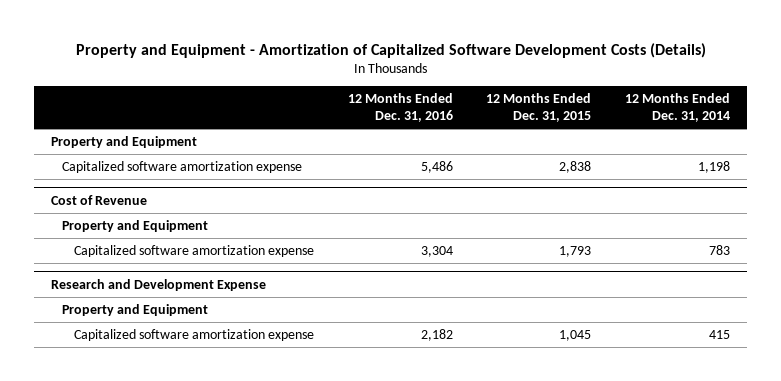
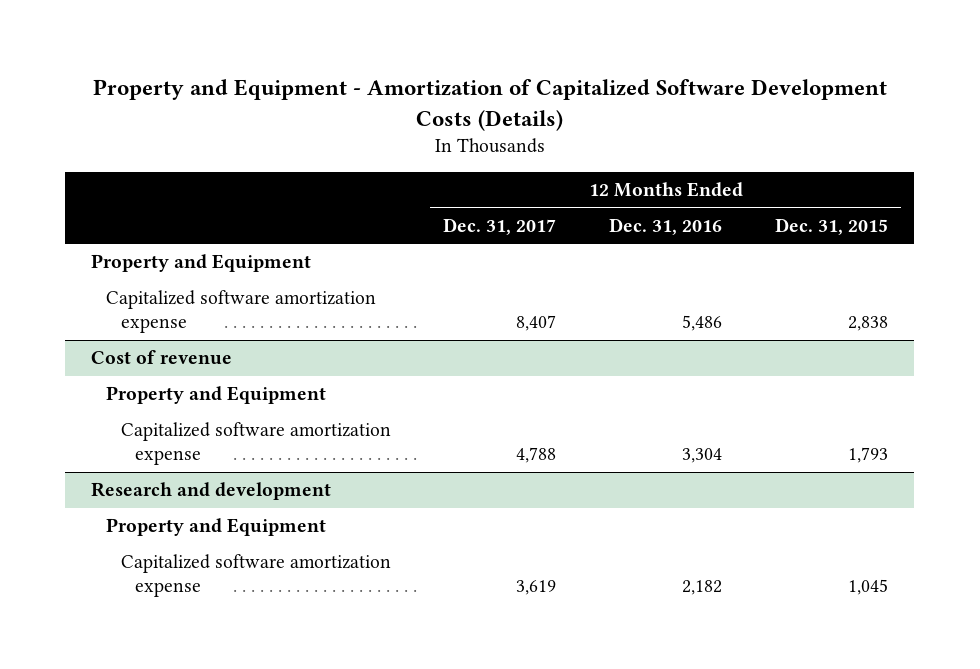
[625,92,731,122] 12 Months Ended Dec. 31, 2014 -> none
none -> [443,217,557,235] Dec. 31, 2017
[50,194,147,205] Cost of Revenue -> [91,350,233,366] Cost of revenue
[50,278,266,291] Research and Development Expense -> [91,482,332,501] Research and development

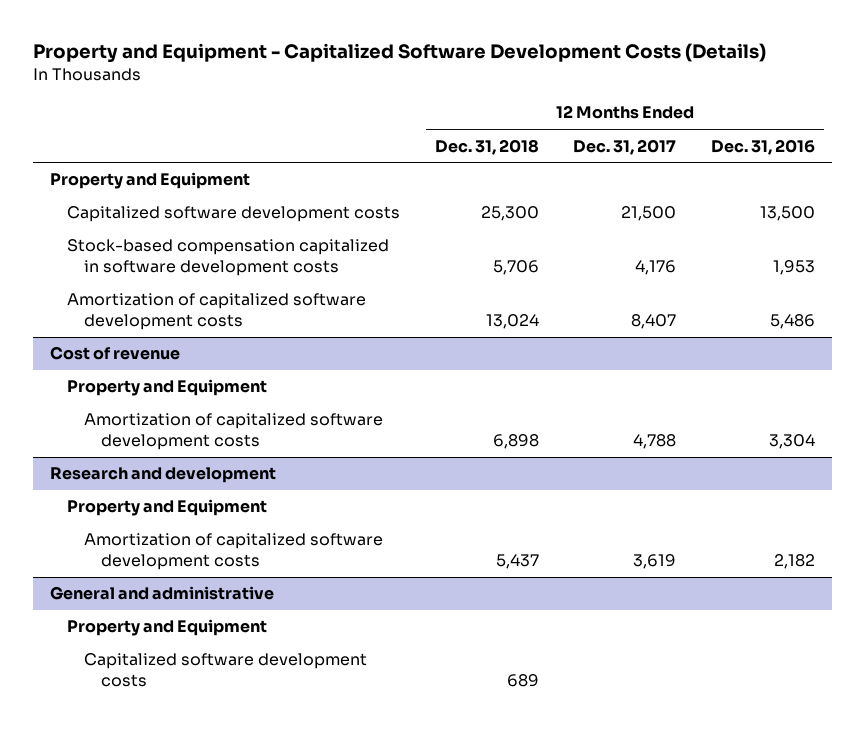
[92,79,887,131] Property and Equipment - Amortization of Capitalized Software Development Costs (Details) -> [33,43,767,64] Property and Equipment - Capitalized Software Development Costs (Details)
[775,217,889,235] Dec. 31, 2015 -> none
none -> [434,138,539,155] Dec. 31, 2018
none -> [67,206,401,223] Capitalized software development costs
none -> [67,239,390,277] Stock-based compensation capitalized in software development costs
[106,290,377,334] Capitalized software amortization expense -> [67,293,367,331] Amortization of capitalized software development costs
[120,422,391,466] Capitalized software amortization expense -> [83,413,383,451] Amortization of capitalized software development costs
[120,554,391,598] Capitalized software amortization expense -> [83,533,383,571] Amortization of capitalized software development costs
none -> [50,586,275,601] General and administrative
none -> [67,619,268,637] Property and Equipment
none -> [83,653,367,688] Capitalized software development costs

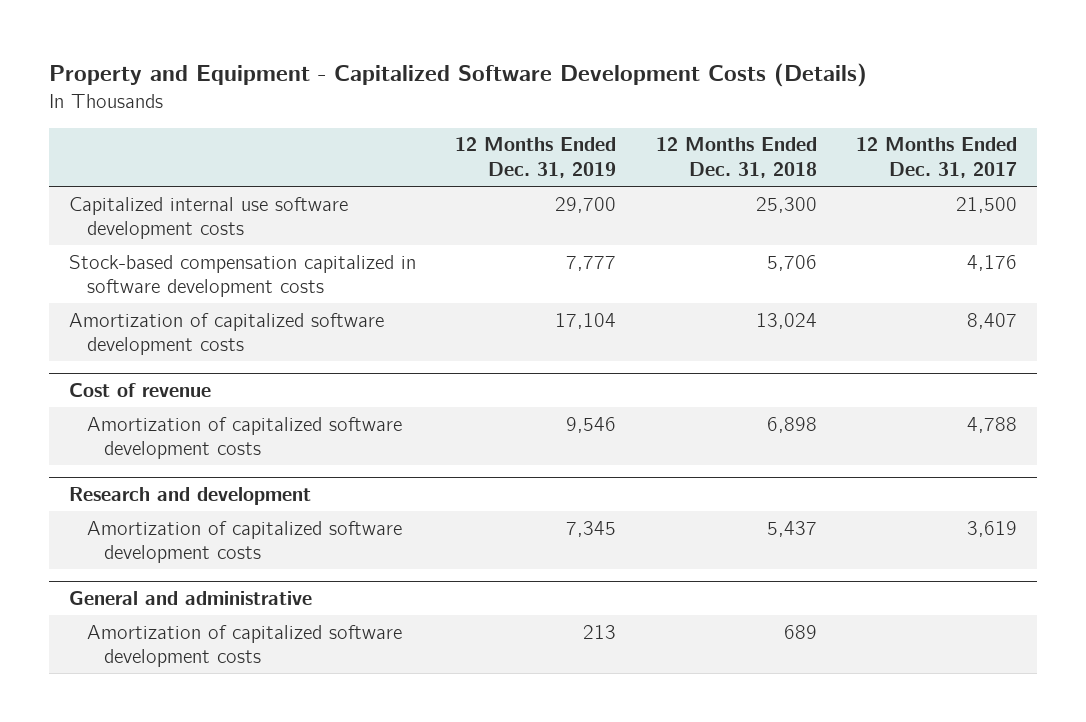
[711,138,816,155] Dec. 31, 2016 -> none
none -> [455,137,617,179] 12 Months Ended Dec. 31, 2019
[50,172,251,190] Property and Equipment -> none
[67,206,401,223] Capitalized software development costs -> [69,196,349,240] Capitalized internal use software development costs
[67,379,268,397] Property and Equipment -> none
[67,499,268,517] Property and Equipment -> none
[67,619,268,637] Property and Equipment -> none
[83,653,367,688] Capitalized software development costs -> [86,624,402,668] Amortization of capitalized software development costs

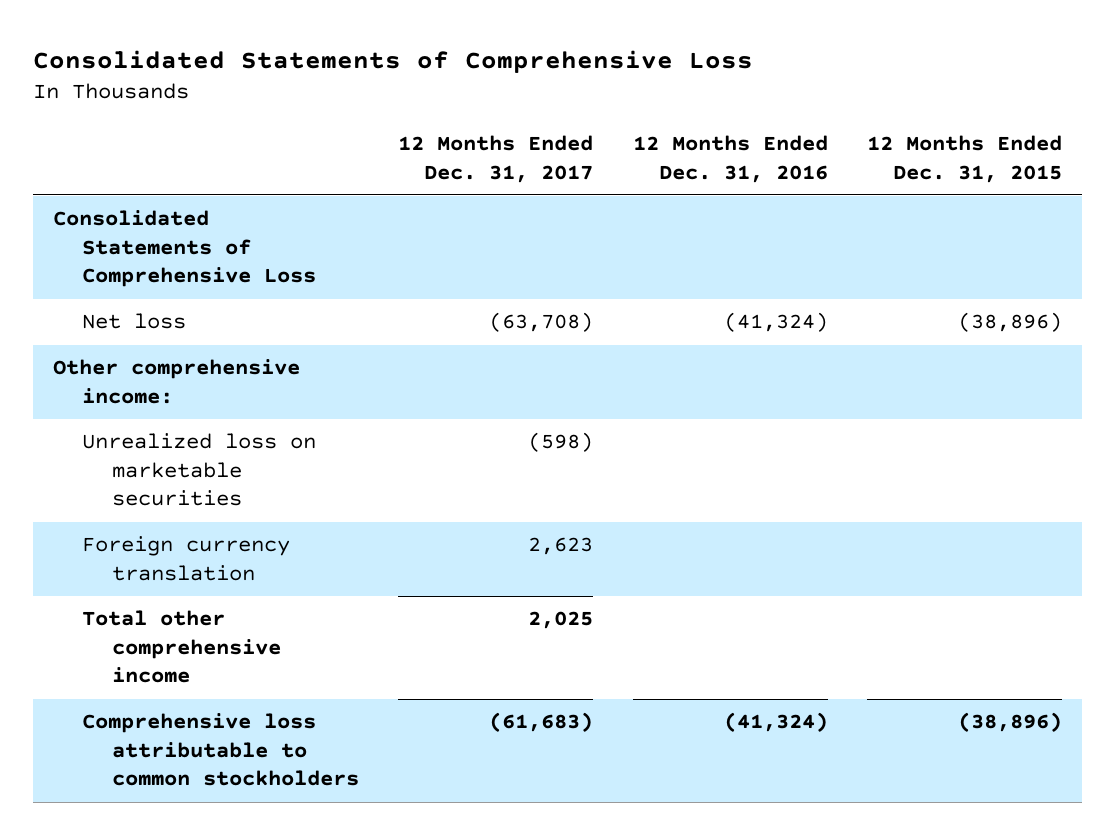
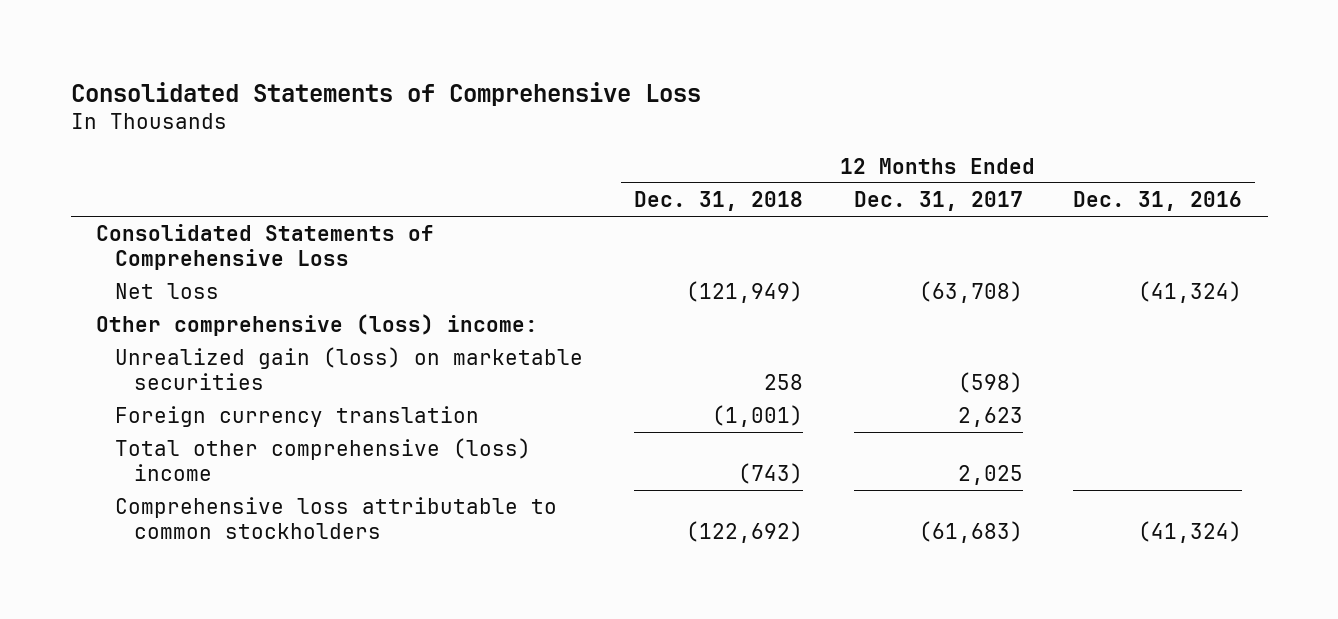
[867,134,1063,183] 12 Months Ended Dec. 31, 2015 -> none
none -> [633,190,803,211] Dec. 31, 2018
[52,359,300,404] Other comprehensive income: -> [95,314,538,337] Other comprehensive (loss) income:
[82,433,317,507] Unrealized loss on marketable securities -> [115,347,584,391] Unrealized gain (loss) on marketable securities
[82,610,282,684] Total other comprehensive income -> [115,438,532,482] Total other comprehensive (loss) income

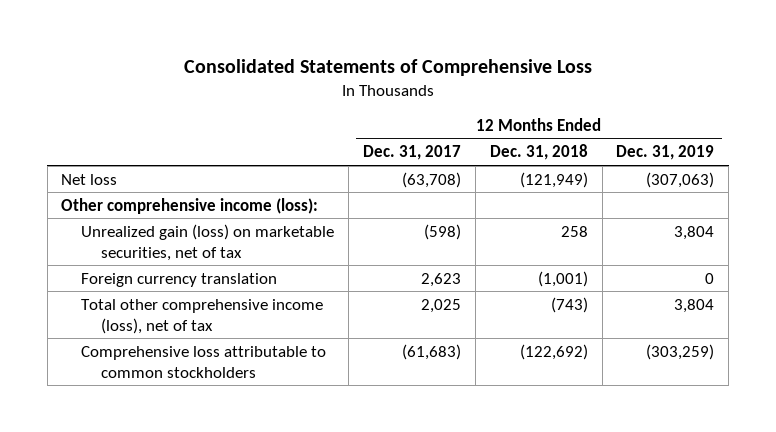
[1073,190,1243,211] Dec. 31, 2016 -> none
none -> [616,145,715,161] Dec. 31, 2019
[95,224,434,271] Consolidated Statements of Comprehensive Loss -> none
[95,314,538,337] Other comprehensive (loss) income: -> [61,197,319,214] Other comprehensive income (loss):
[115,347,584,391] Unrealized gain (loss) on marketable securities -> [81,223,335,261] Unrealized gain (loss) on marketable securities, net of tax
[115,438,532,482] Total other comprehensive (loss) income -> [81,298,324,334] Total other comprehensive income (loss), net of tax

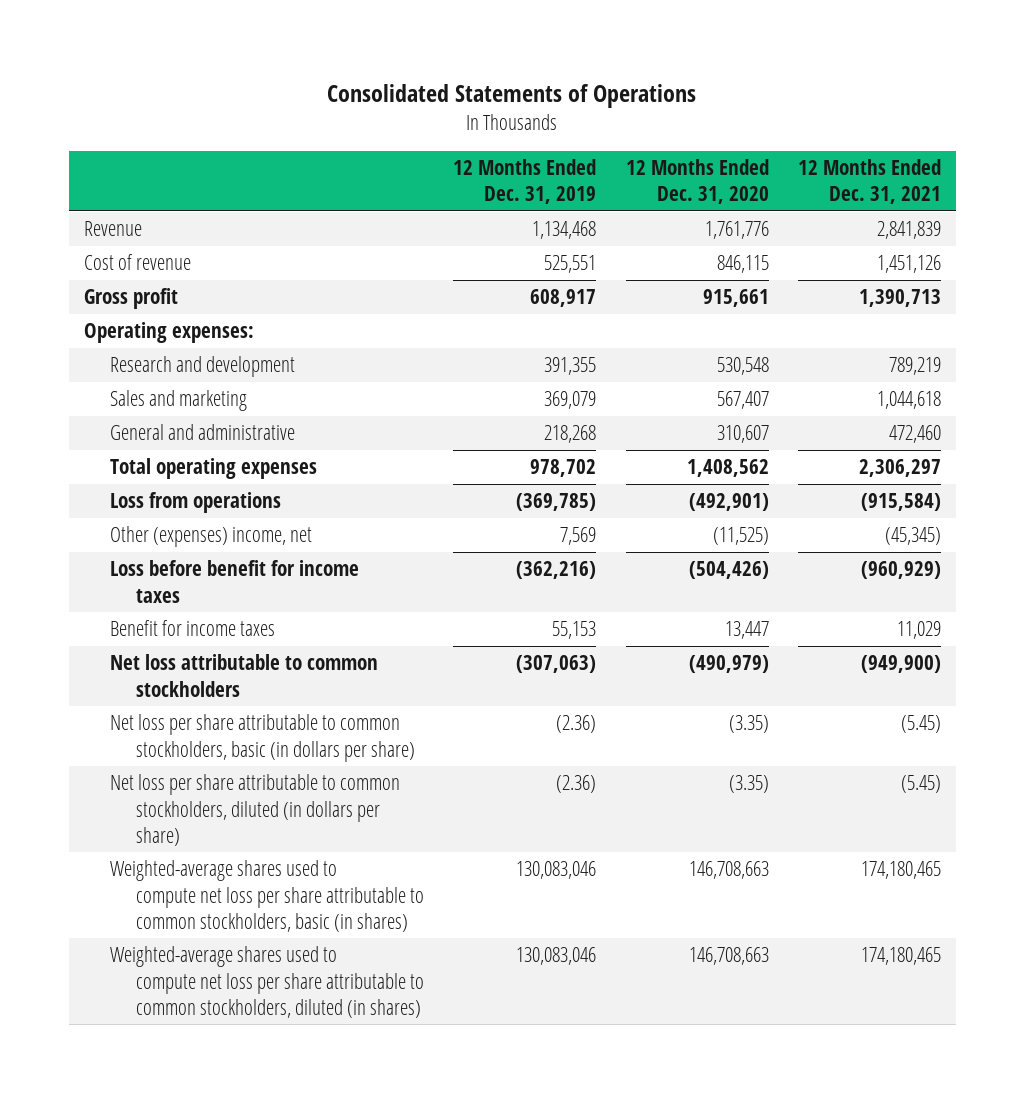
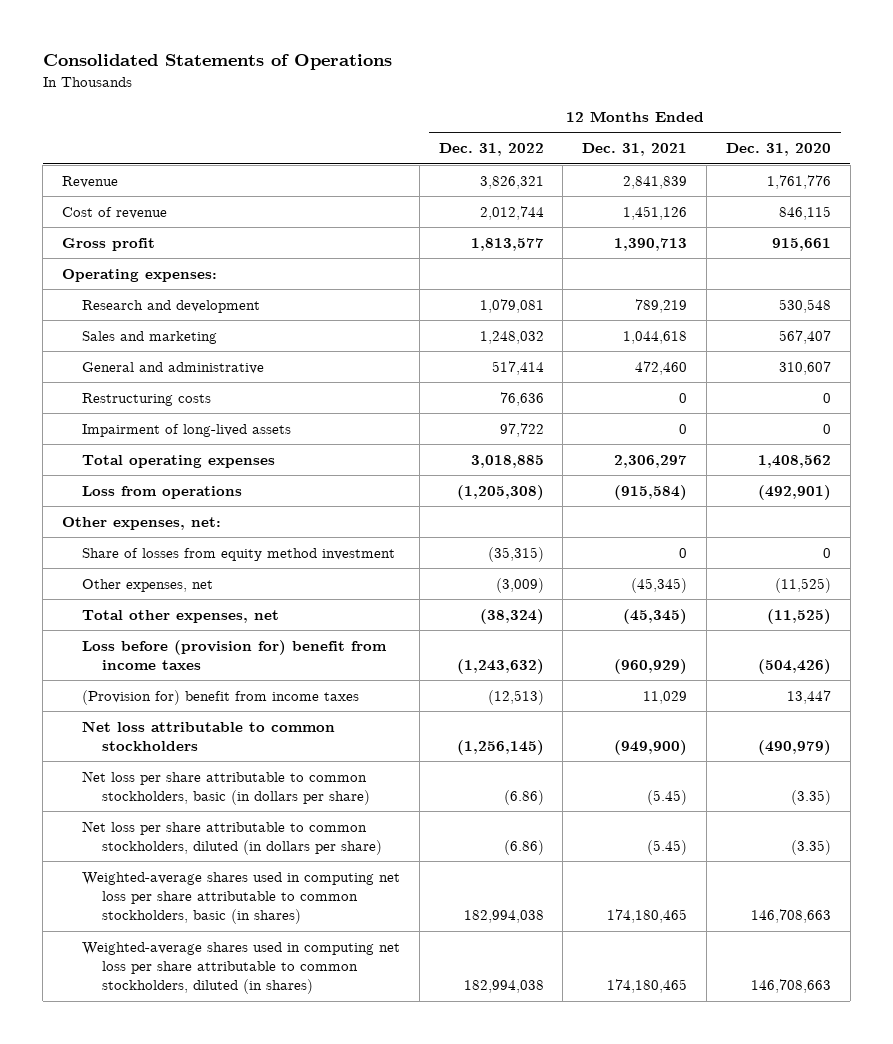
[453,159,597,205] 12 Months Ended Dec. 31, 2019 -> none
none -> [438,143,544,157] Dec. 31, 2022
none -> [82,392,212,406] Restructuring costs
none -> [82,423,292,437] Impairment of long-lived assets
none -> [62,516,222,530] Other expenses, net:
none -> [82,547,396,561] Share of losses from equity method investment
[109,526,312,548] Other (expenses) income, net -> [82,578,214,592] Other expenses, net
none -> [82,609,280,623] Total other expenses, net
[109,560,359,603] Loss before benefit for income taxes -> [82,639,388,670] Loss before (provision for) benefit from income taxes
[109,620,275,637] Benefit for income taxes -> [82,689,360,705] (Provision for) benefit from income taxes
[109,860,424,932] Weighted-average shares used to compute net loss per share attributable to common stockholders, basic (in shares) -> [82,871,401,925] Weighted-average shares used in computing net loss per share attributable to common stockholders, basic (in shares)
[109,946,424,1018] Weighted-average shares used to compute net loss per share attributable to common stockholders, diluted (in shares) -> [82,941,401,995] Weighted-average shares used in computing net loss per share attributable to common stockholders, diluted (in shares)

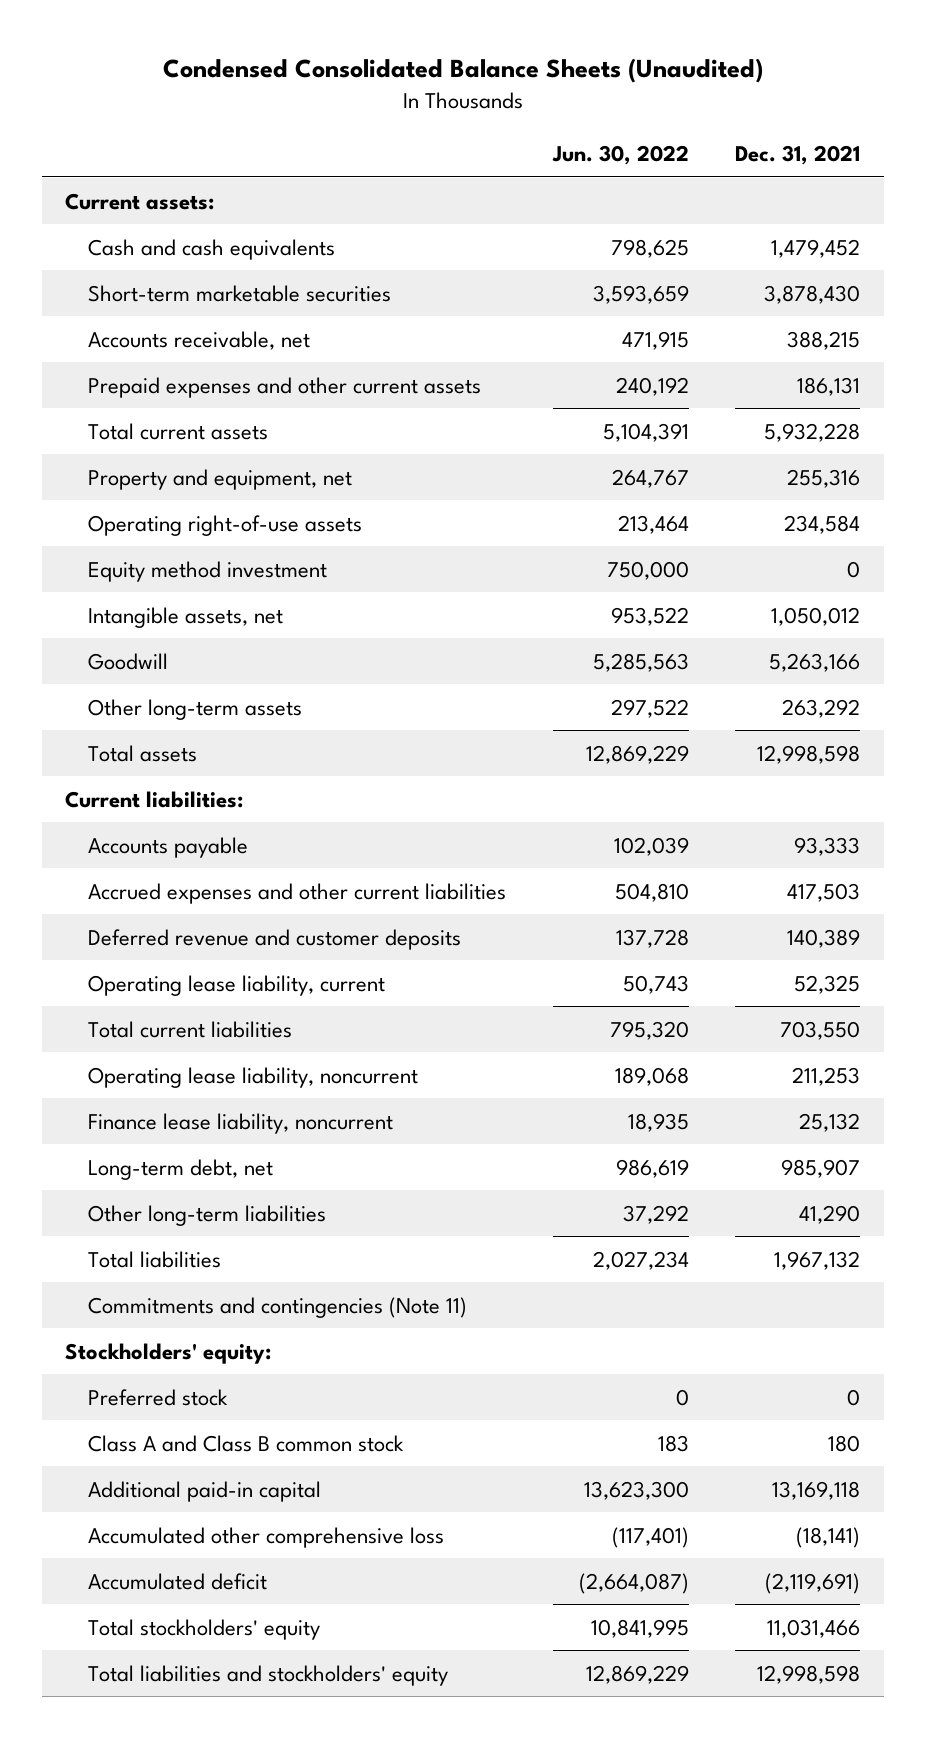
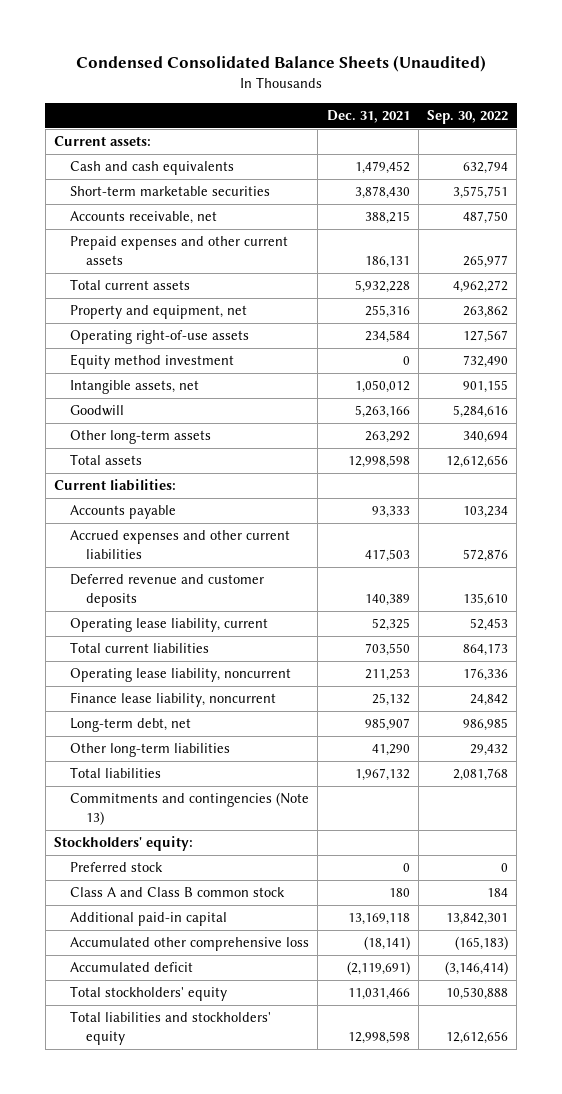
[551,145,689,166] Jun. 30, 2022 -> none
none -> [427,110,509,125] Sep. 30, 2022
[88,1296,468,1318] Commitments and contingencies (Note 11) -> [70,792,310,825] Commitments and contingencies (Note 13)

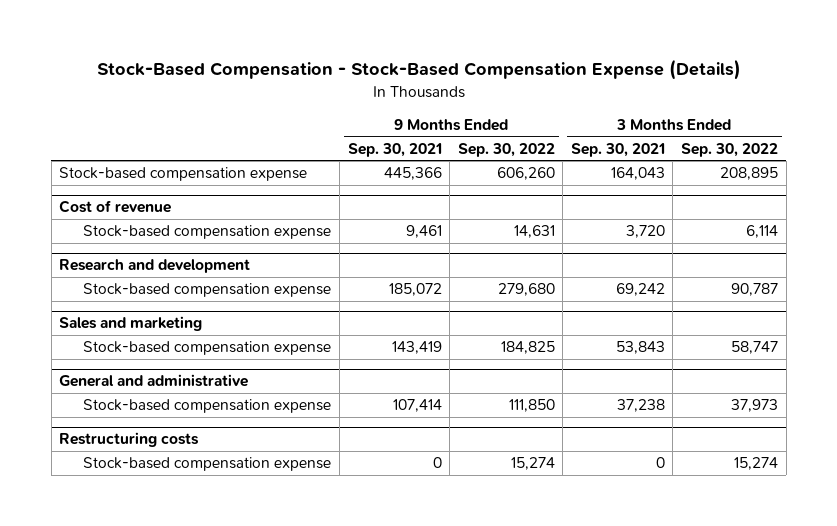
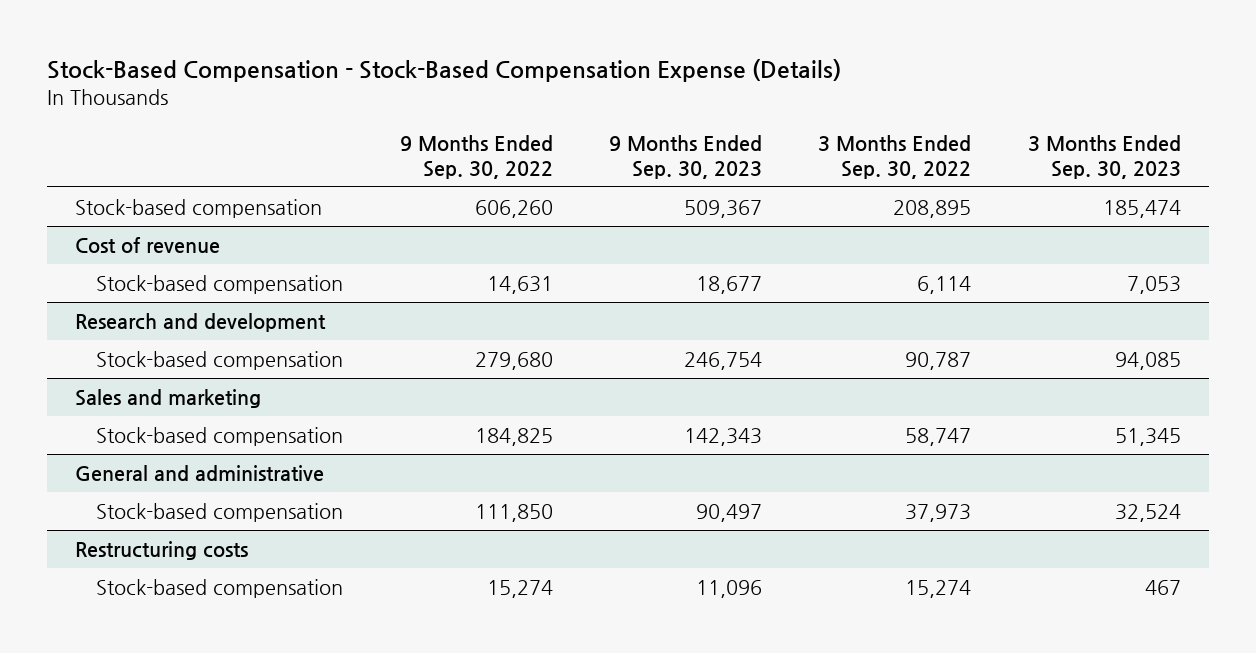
[347,142,442,157] Sep. 30, 2021 -> none
[570,142,665,157] Sep. 30, 2021 -> none
none -> [608,134,762,179] 9 Months Ended Sep. 30, 2023
none -> [1027,134,1181,179] 3 Months Ended Sep. 30, 2023
[59,167,308,182] Stock-based compensation expense -> [75,198,323,218] Stock-based compensation
[83,225,332,240] Stock-based compensation expense -> [96,274,344,294] Stock-based compensation
[83,283,332,298] Stock-based compensation expense -> [96,350,344,370] Stock-based compensation
[83,341,332,356] Stock-based compensation expense -> [96,426,344,446] Stock-based compensation
[83,399,332,414] Stock-based compensation expense -> [96,502,344,522] Stock-based compensation
[83,457,332,472] Stock-based compensation expense -> [96,578,344,598] Stock-based compensation

